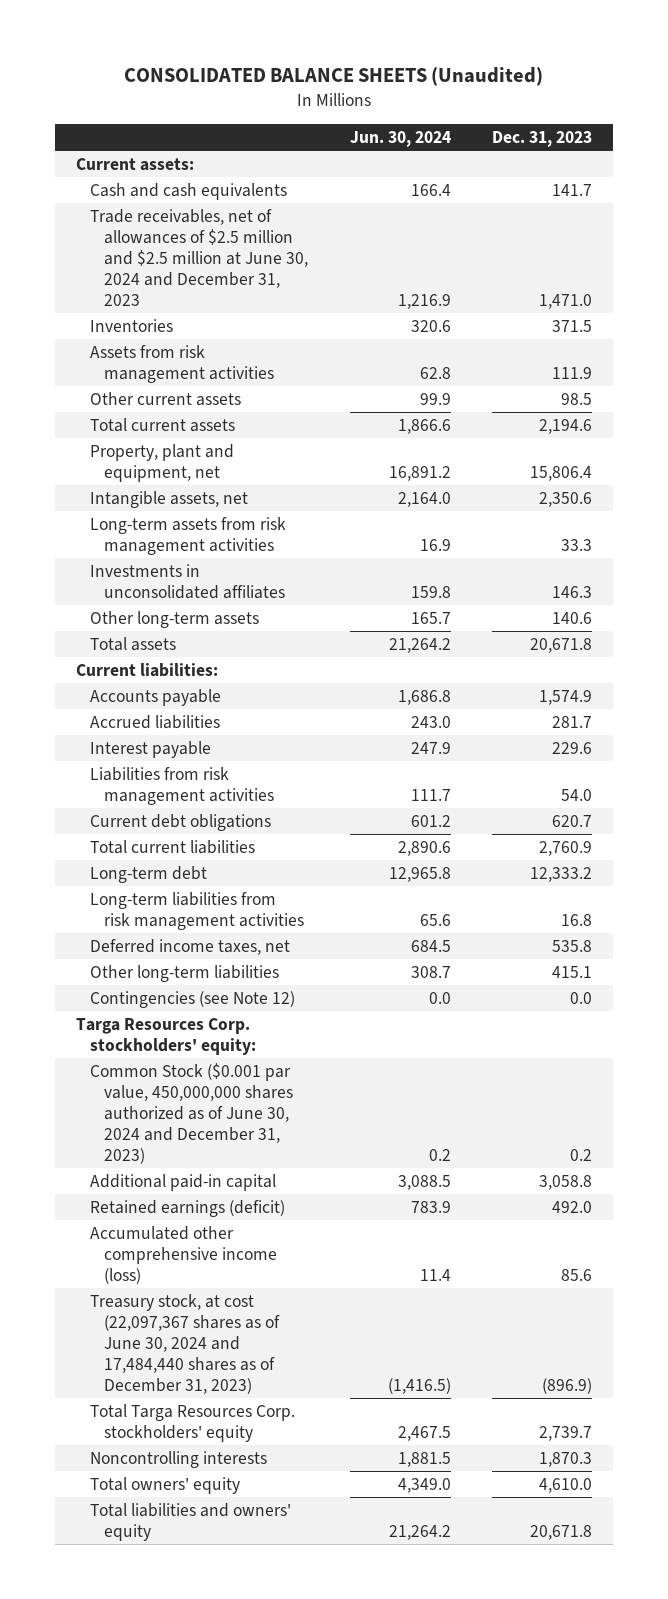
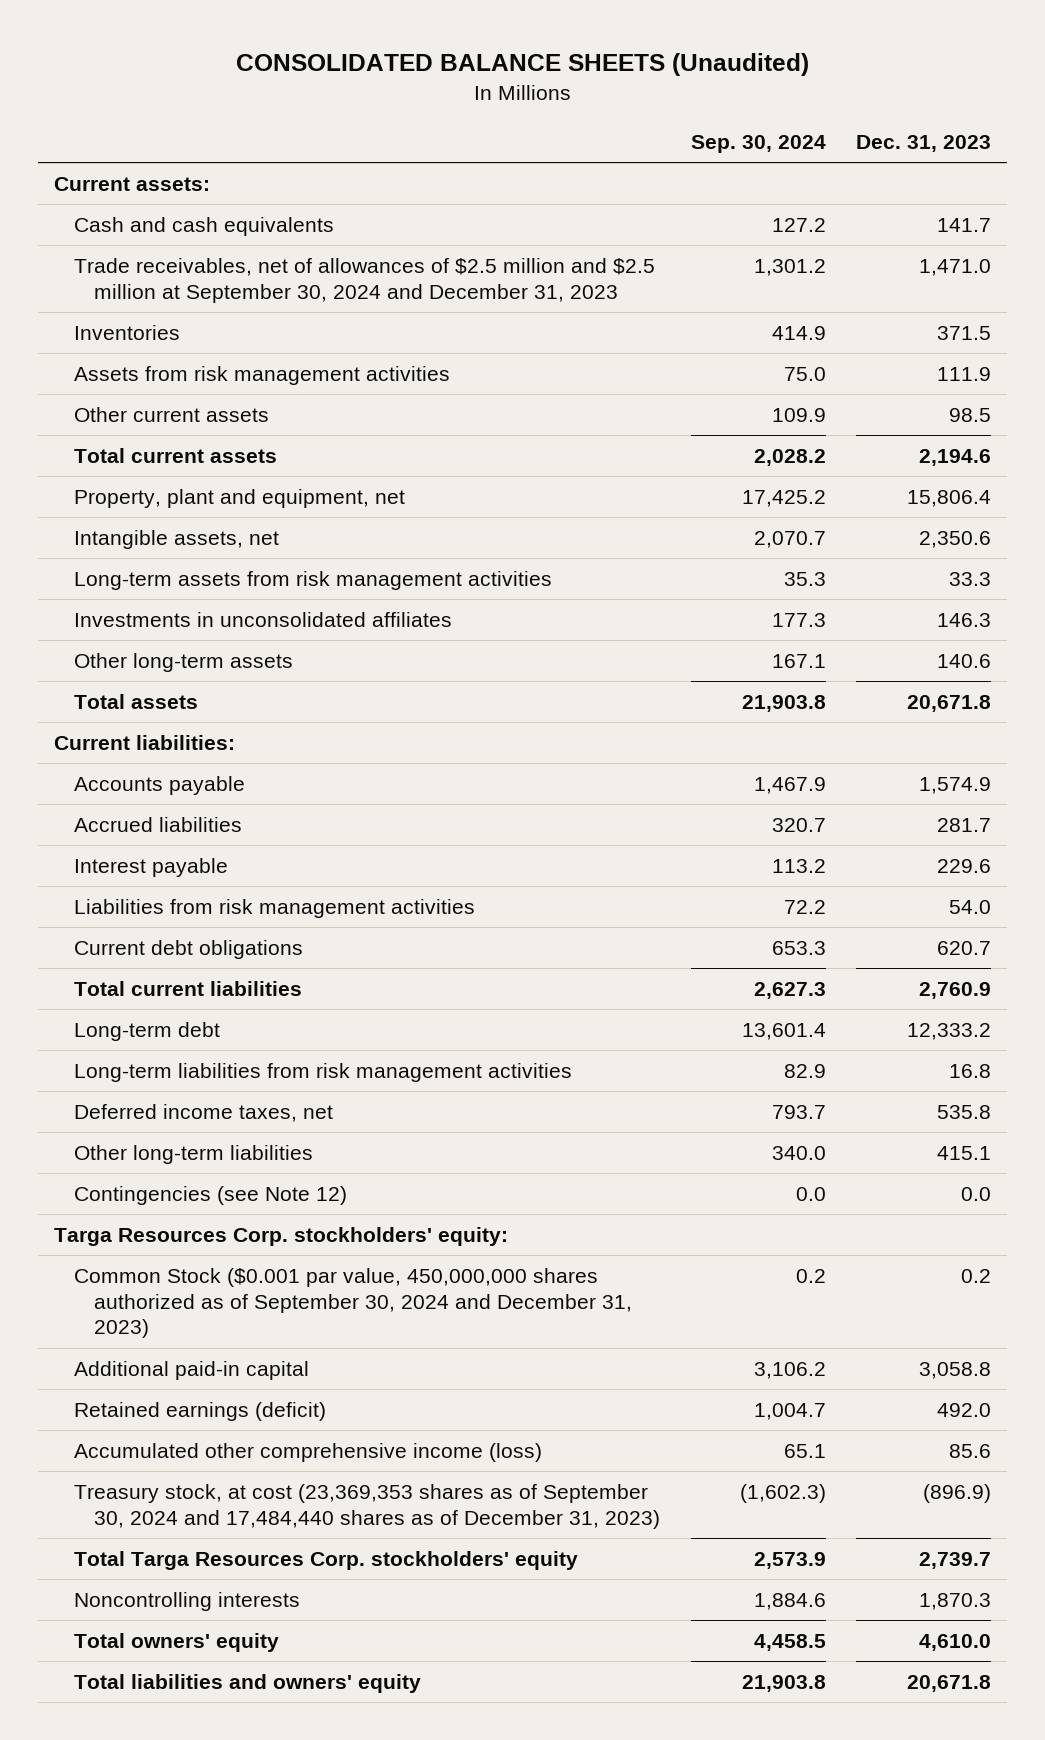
[349,131,451,148] Jun. 30, 2024 -> none
none -> [690,134,826,153] Sep. 30, 2024
[89,209,309,307] Trade receivables, net of allowances of $2.5 million and $2.5 million at June 30, 2024 and December 31, 2023 -> [73,257,655,303] Trade receivables, net of allowances of $2.5 million and $2.5 million at September 30, 2024 and December 31, 2023
[89,1063,294,1165] Common Stock ($0.001 par value, 450,000,000 shares authorized as of June 30, 2024 and December 31, 2023) -> [73,1267,633,1339] Common Stock ($0.001 par value, 450,000,000 shares authorized as of September 30, 2024 and December 31, 2023)
[89,1294,281,1395] Treasury stock, at cost (22,097,367 shares as of June 30, 2024 and 17,484,440 shares as of December 31, 2023) -> [73,1483,661,1529] Treasury stock, at cost (23,369,353 shares as of September 30, 2024 and 17,484,440 shares as of December 31, 2023)

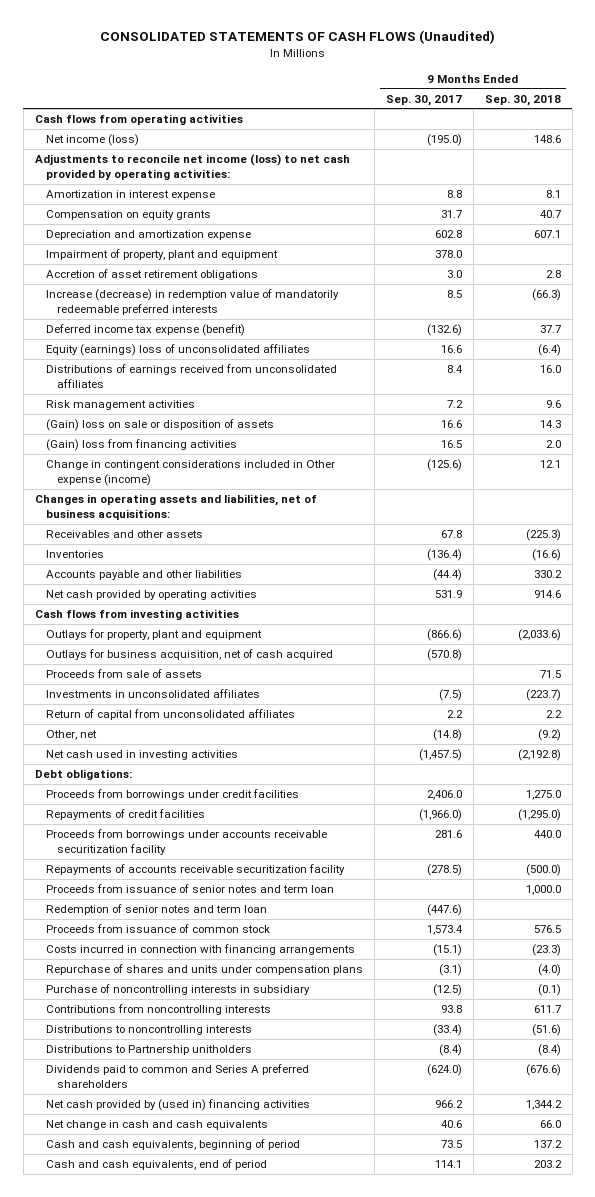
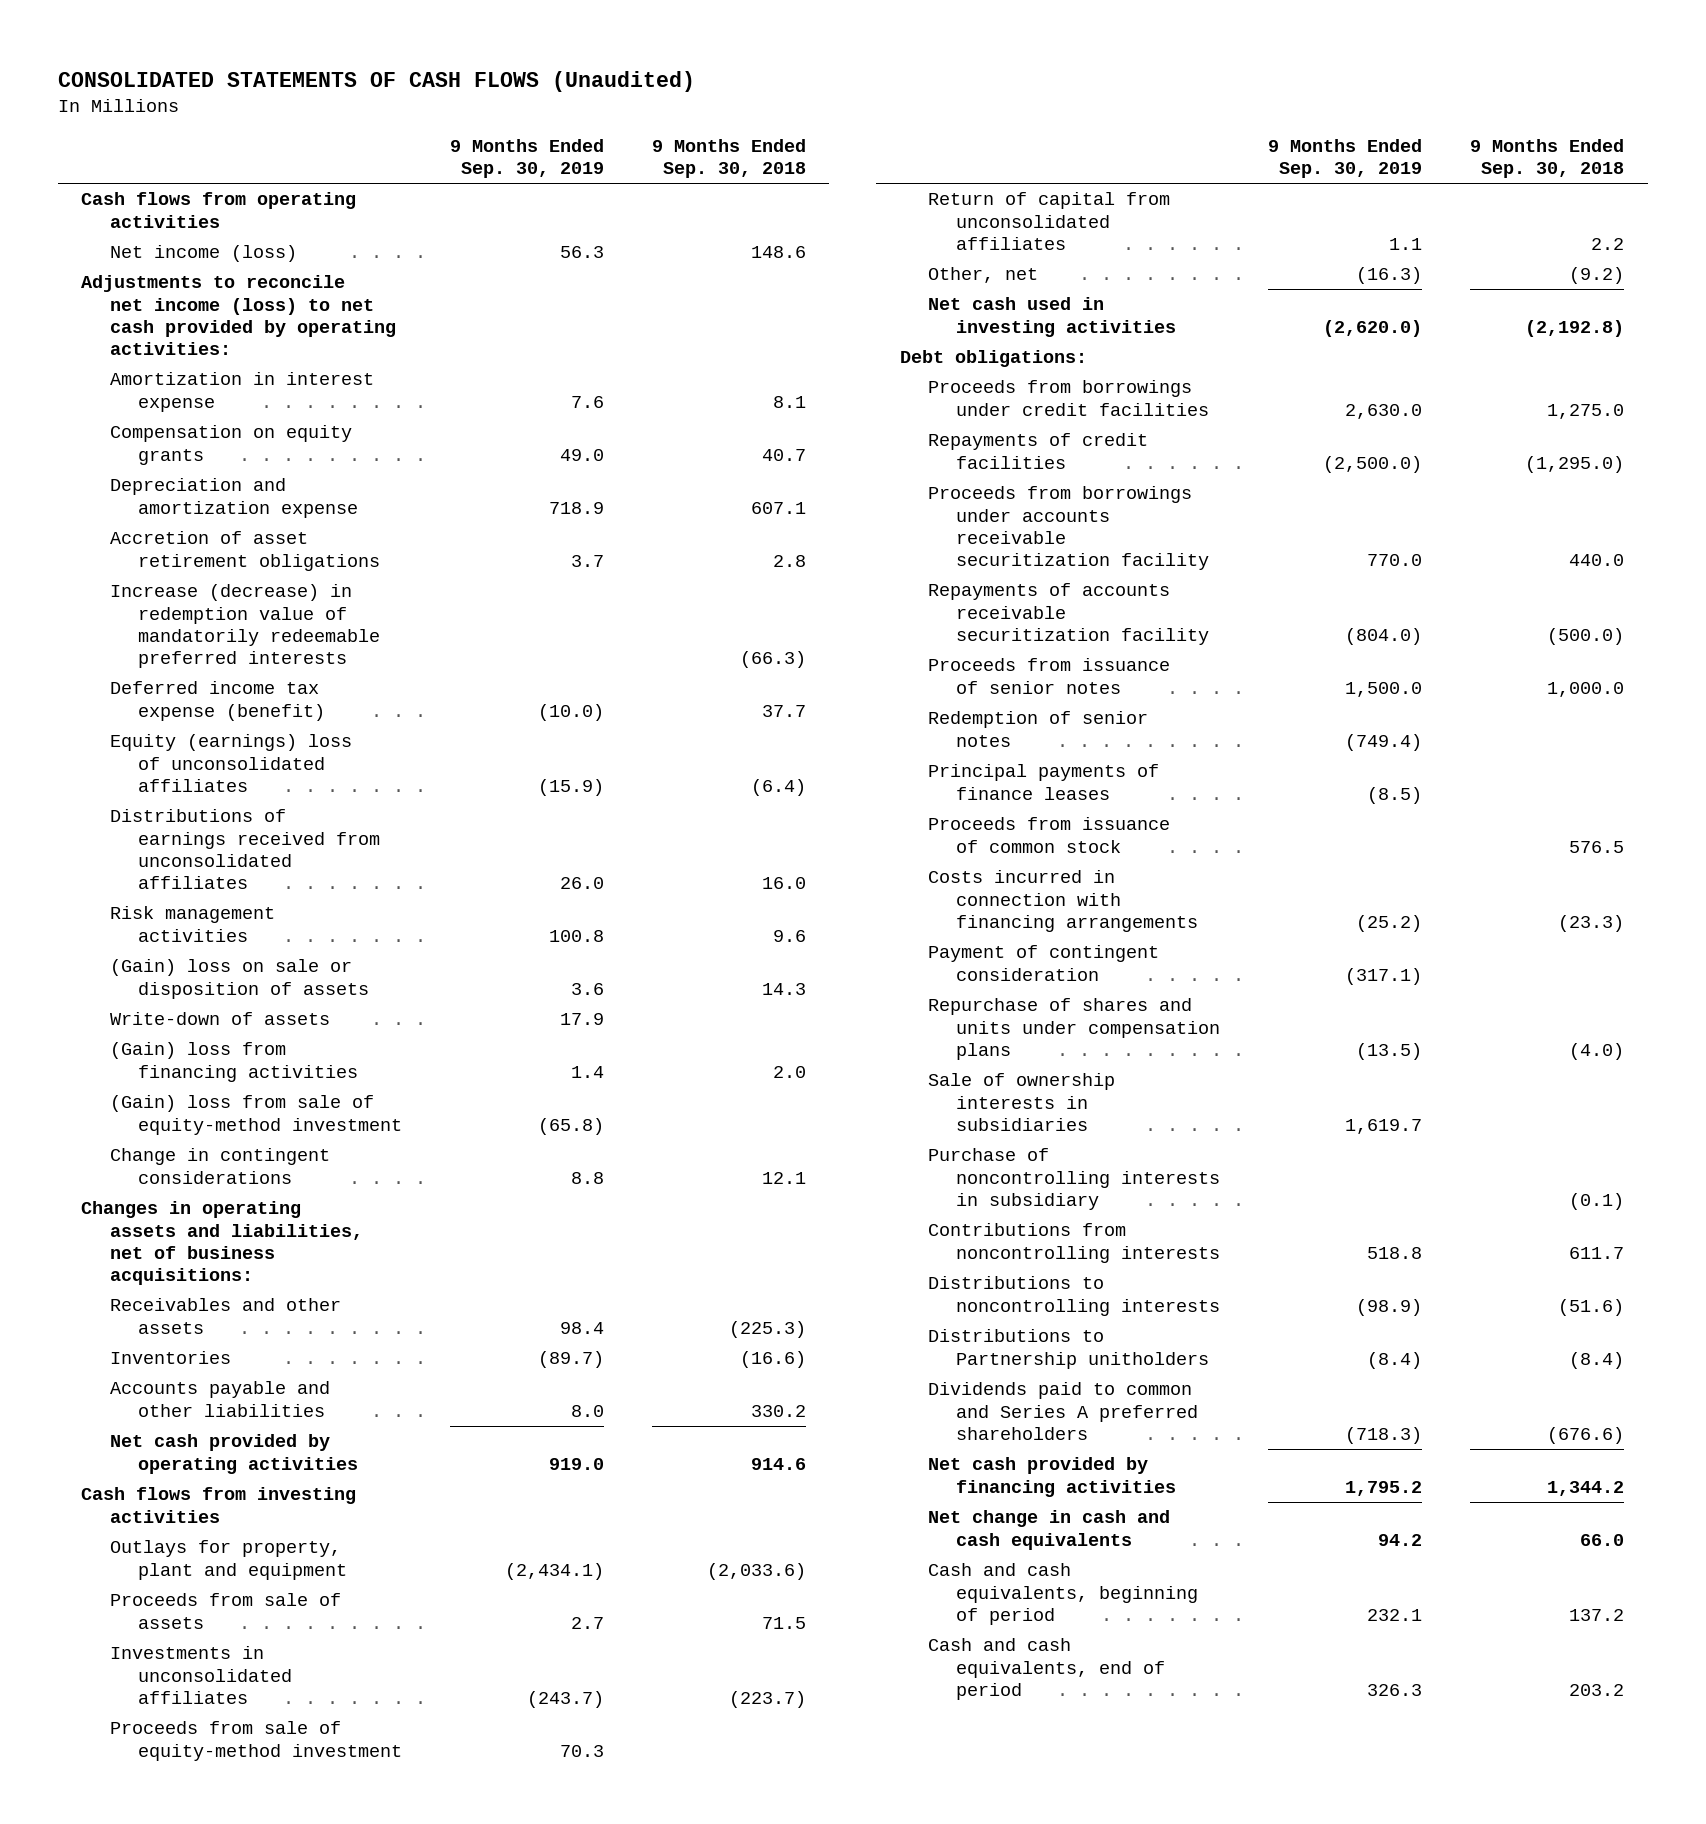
[385,94,462,106] Sep. 30, 2017 -> none
none -> [449,138,604,179] 9 Months Ended Sep. 30, 2019
[45,249,278,261] Impairment of property, plant and equipment -> none
none -> [109,1012,330,1026] Write-down of assets
none -> [109,1095,402,1135] (Gain) loss from sale of equity-method investment
[45,460,335,486] Change in contingent considerations included in Other expense (income) -> [109,1148,330,1184] Change in contingent considerations
[45,649,333,661] Outlays for business acquisition, net of cash acquired -> none
none -> [109,1721,402,1761] Proceeds from sale of equity-method investment
[45,884,334,894] Proceeds from issuance of senior notes and term loan -> [928,658,1171,694] Proceeds from issuance of senior notes
[45,904,267,916] Redemption of senior notes and term loan -> [928,711,1149,747] Redemption of senior notes
none -> [928,764,1160,800] Principal payments of finance leases
none -> [928,945,1160,981] Payment of contingent consideration
none -> [928,1073,1116,1131] Sale of ownership interests in subsidiaries
[45,1099,310,1112] Net cash provided by (used in) financing activities -> [928,1457,1177,1497] Net cash provided by financing activities

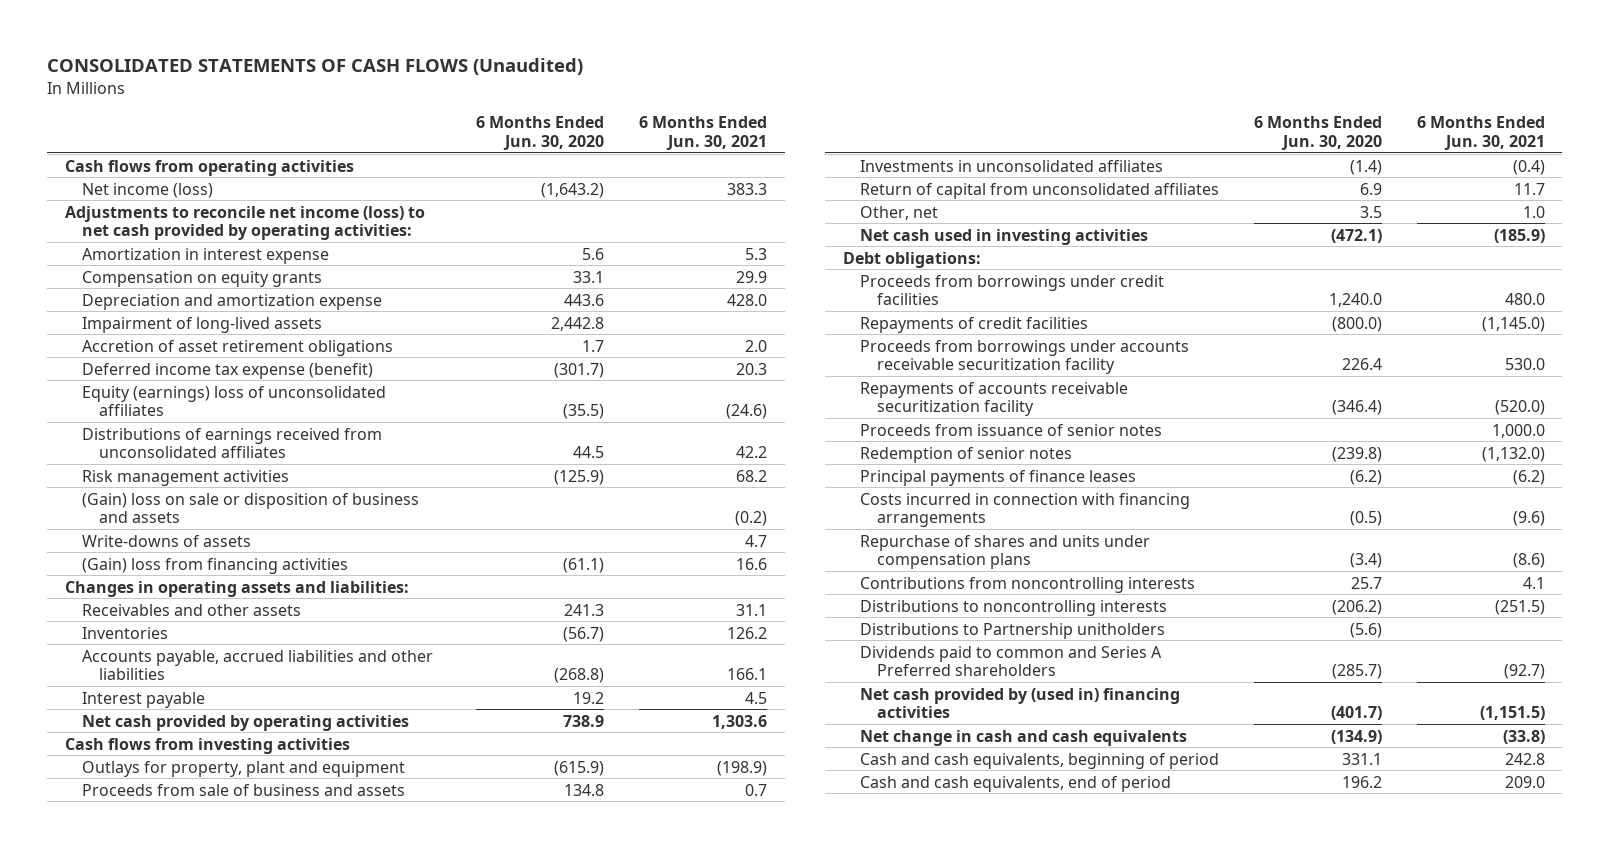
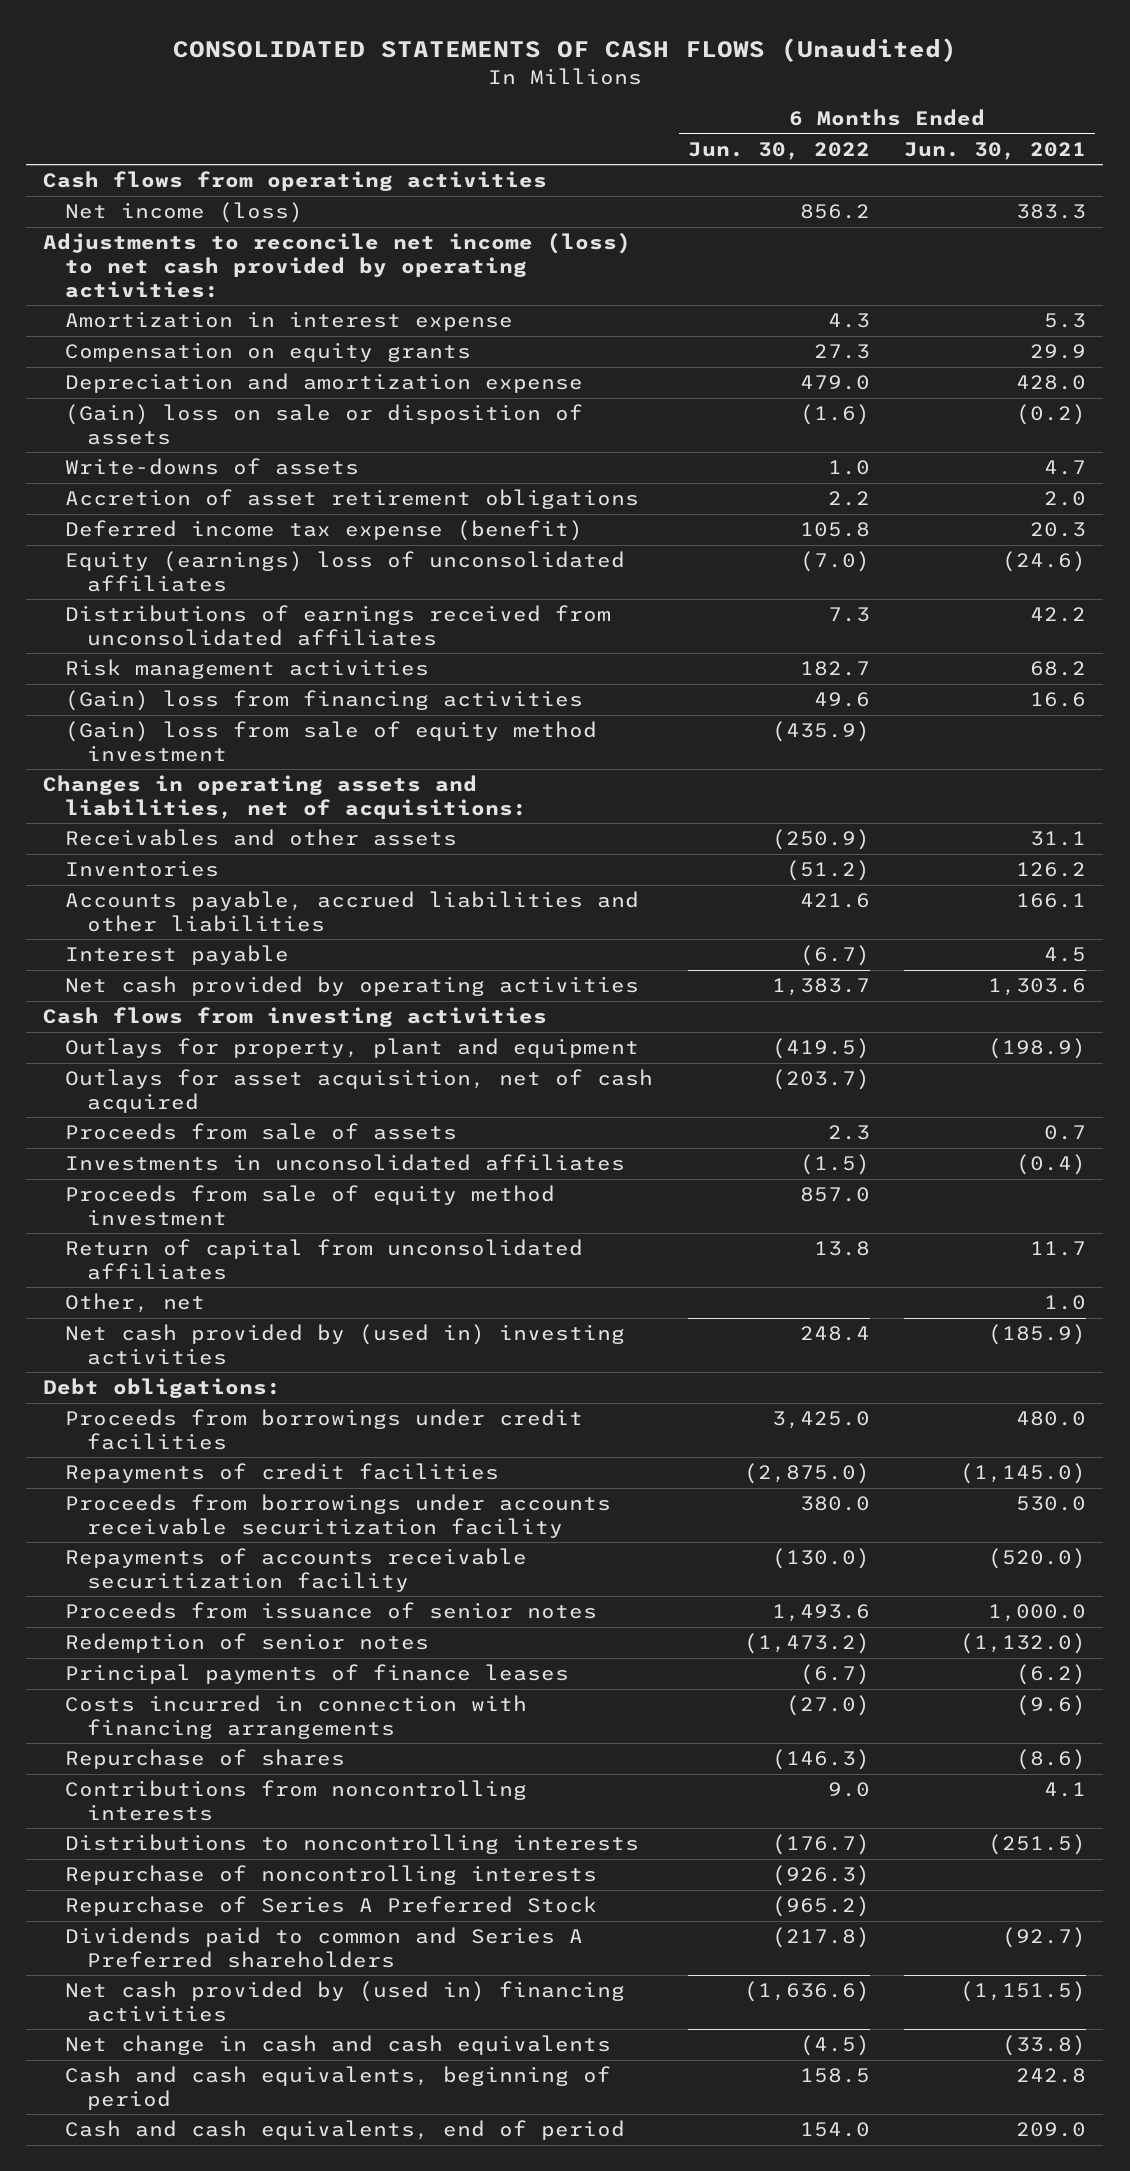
[476,115,605,150] 6 Months Ended Jun. 30, 2020 -> none
none -> [687,141,870,160] Jun. 30, 2022
[81,316,322,333] Impairment of long-lived assets -> none
none -> [65,404,584,446] (Gain) loss on sale or disposition of assets
[81,534,251,547] Write-downs of assets -> [65,458,360,476] Write-downs of assets
[81,492,419,524] (Gain) loss on sale or disposition of business and assets -> none
none -> [65,721,598,763] (Gain) loss from sale of equity method investment
[64,580,409,597] Changes in operating assets and liabilities: -> [43,775,528,820] Changes in operating assets and liabilities, net of acquisitions:
none -> [65,1069,654,1114] Outlays for asset acquisition, net of cash acquired
[81,783,405,796] Proceeds from sale of business and assets -> [65,1123,458,1141] Proceeds from sale of assets
none -> [65,1185,556,1227] Proceeds from sale of equity method investment
[859,228,1148,245] Net cash used in investing activities -> [65,1324,626,1366] Net cash provided by (used in) investing activities
[859,534,1150,570] Repurchase of shares and units under compensation plans -> [65,1749,346,1770] Repurchase of shares
[859,622,1165,639] Distributions to Partnership unitholders -> none
none -> [65,1865,598,1886] Repurchase of noncontrolling interests
none -> [65,1896,598,1917] Repurchase of Series A Preferred Stock

